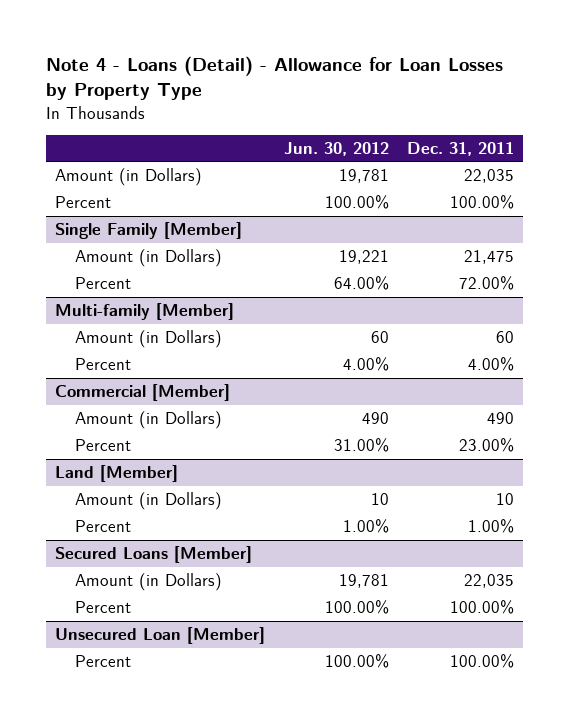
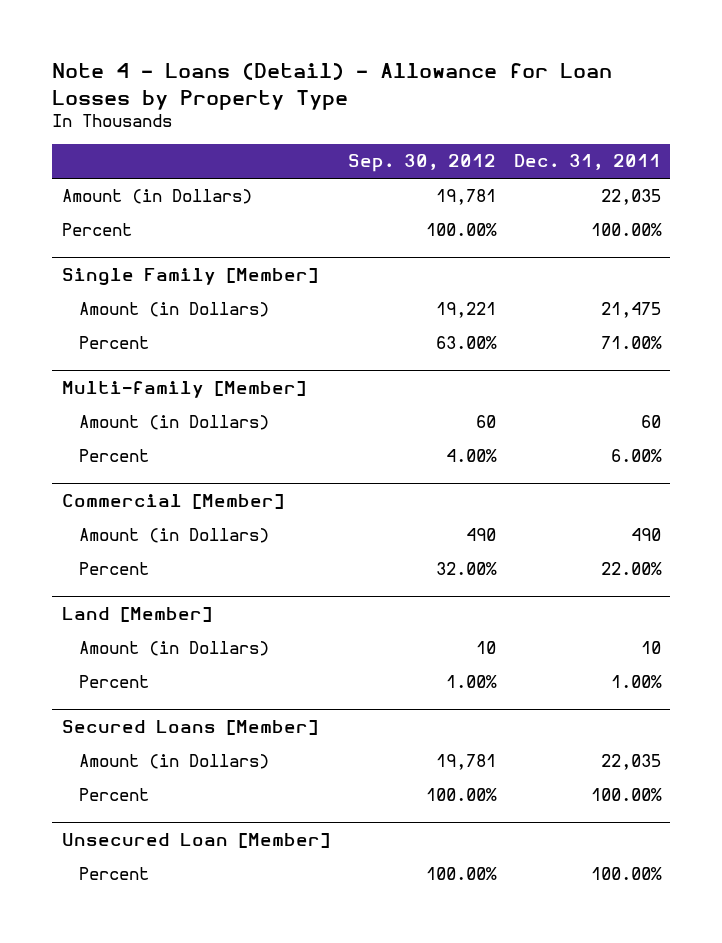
[283,141,389,156] Jun. 30, 2012 -> none
none -> [347,154,496,173] Sep. 30, 2012
[459,275,515,290] 72.00% -> [600,336,662,350] 71.00%
[468,356,515,371] 4.00% -> [610,449,662,463] 6.00%
[459,437,515,452] 23.00% -> [600,562,662,576] 22.00%

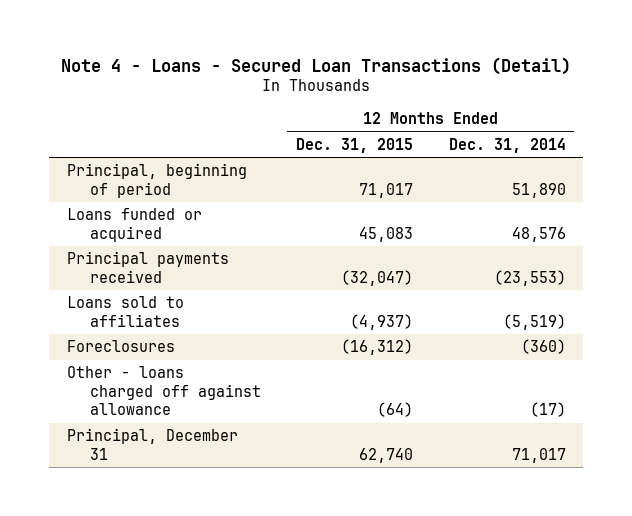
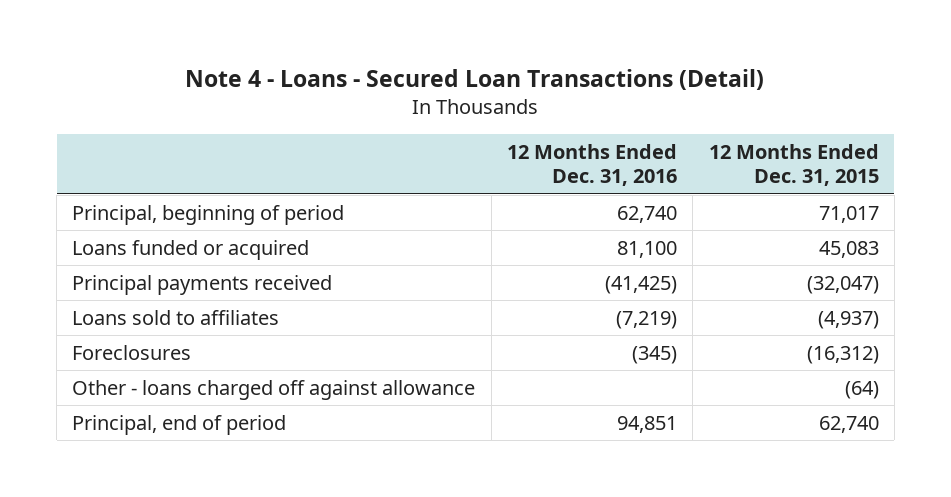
[448,137,566,153] Dec. 31, 2014 -> none
none -> [506,143,677,187] 12 Months Ended Dec. 31, 2016
[66,428,238,460] Principal, December 31 -> [72,414,287,435] Principal, end of period

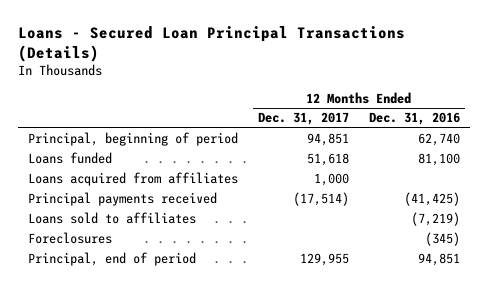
[185,69,765,91] Note 4 - Loans - Secured Loan Transactions (Detail) -> [18,26,406,63] Loans - Secured Loan Principal Transactions (Details)
[708,143,879,187] 12 Months Ended Dec. 31, 2015 -> none
none -> [258,112,350,126] Dec. 31, 2017
[72,239,310,260] Loans funded or acquired -> [28,152,113,165] Loans funded
none -> [28,172,239,187] Loans acquired from affiliates
[72,379,476,400] Other - loans charged off against allowance -> none

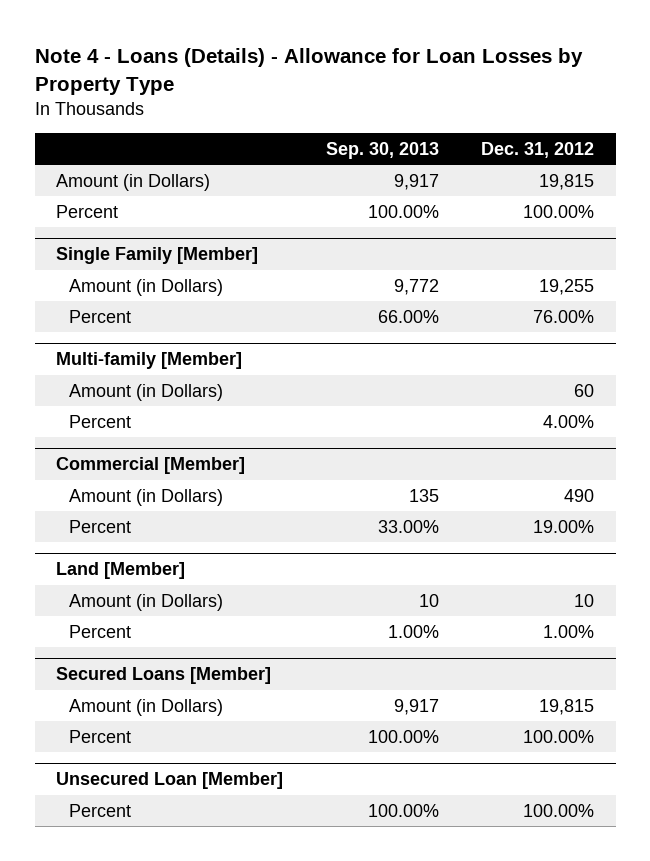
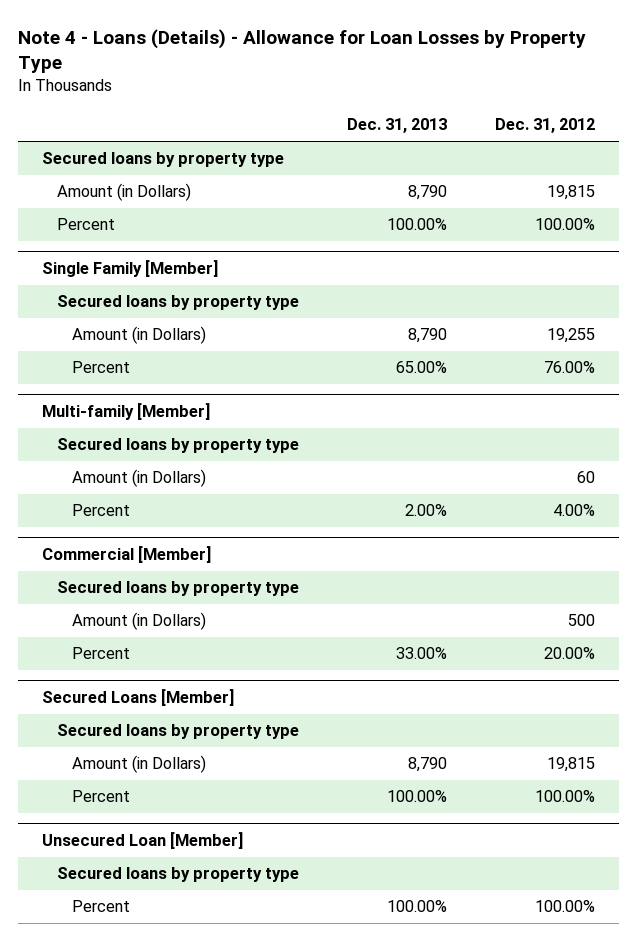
[325,142,439,160] Sep. 30, 2013 -> none
none -> [347,118,448,134] Dec. 31, 2013
none -> [42,152,285,168] Secured loans by property type
none -> [56,295,299,311] Secured loans by property type
none -> [56,438,299,454] Secured loans by property type
[56,562,186,580] Land [Member] -> none
[69,593,224,611] Amount (in Dollars) -> none
[69,624,132,638] Percent -> none
none -> [56,581,299,597] Secured loans by property type
[564,488,595,502] 490 -> [568,614,596,627] 500
[533,519,595,533] 19.00% -> [544,647,596,660] 20.00%
none -> [56,724,299,740] Secured loans by property type
none -> [56,867,299,883] Secured loans by property type

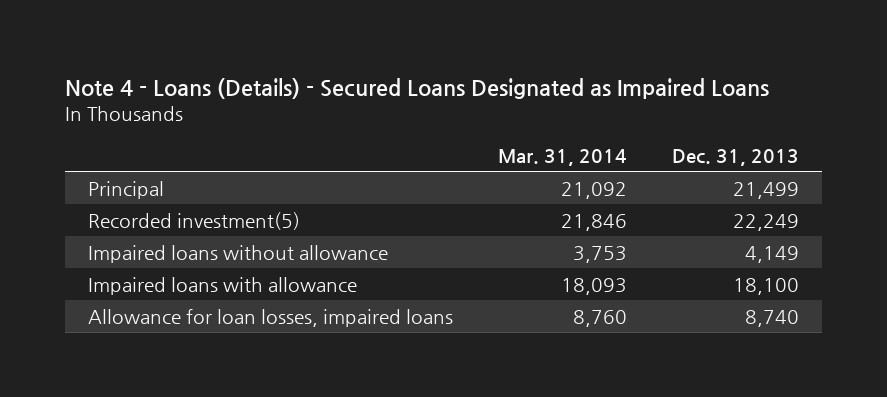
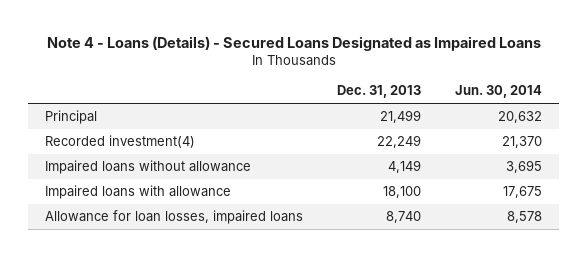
[498,148,628,166] Mar. 31, 2014 -> none
none -> [455,85,543,99] Jun. 30, 2014
[87,211,300,230] Recorded investment(5) -> [45,135,196,149] Recorded investment(4)

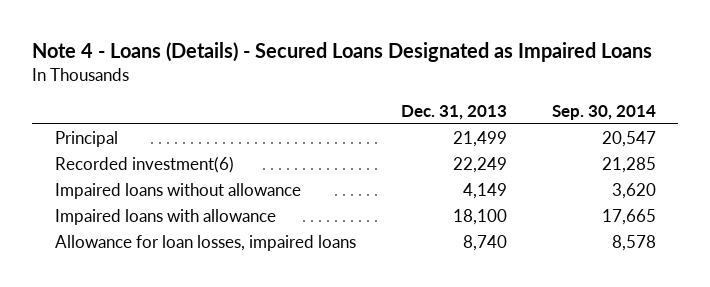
[455,85,543,99] Jun. 30, 2014 -> none
none -> [551,104,656,120] Sep. 30, 2014
[45,135,196,149] Recorded investment(4) -> [54,155,234,173] Recorded investment(6)

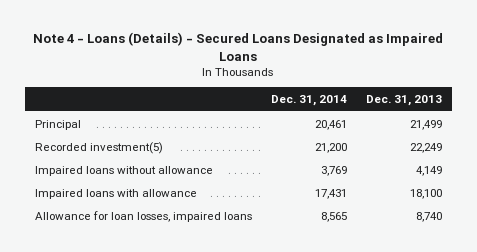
[551,104,656,120] Sep. 30, 2014 -> none
none -> [270,95,347,107] Dec. 31, 2014
[54,155,234,173] Recorded investment(6) -> [34,141,163,154] Recorded investment(5)

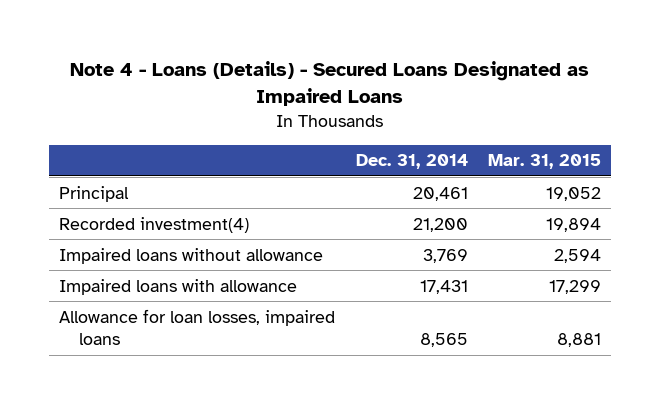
[365,95,442,107] Dec. 31, 2013 -> none
none -> [488,154,602,170] Mar. 31, 2015
[34,141,163,154] Recorded investment(5) -> [59,216,250,233] Recorded investment(4)

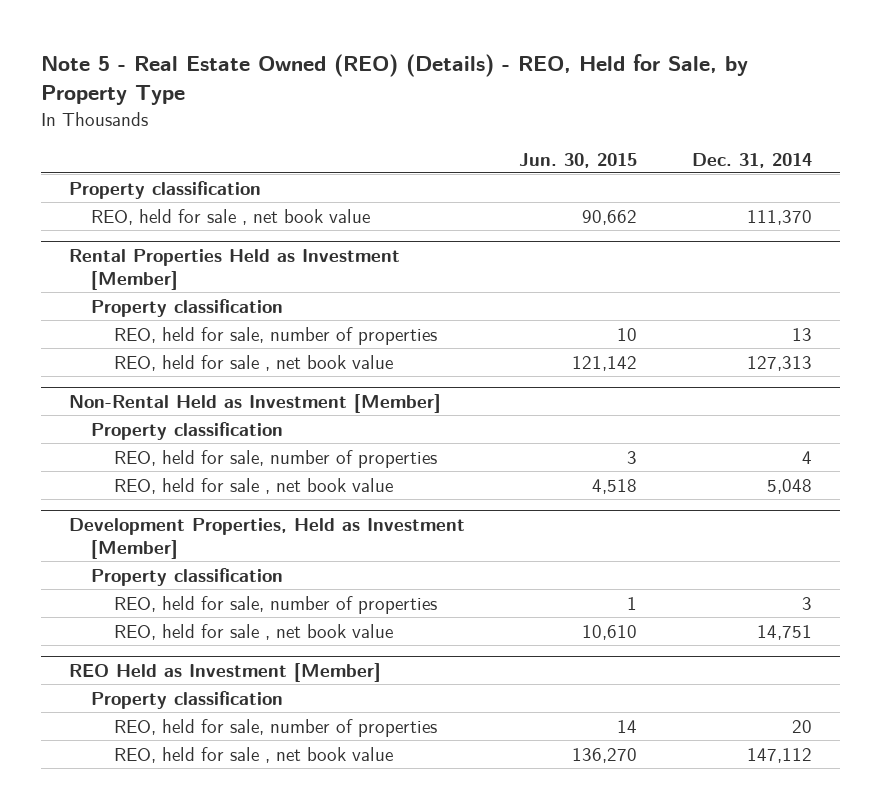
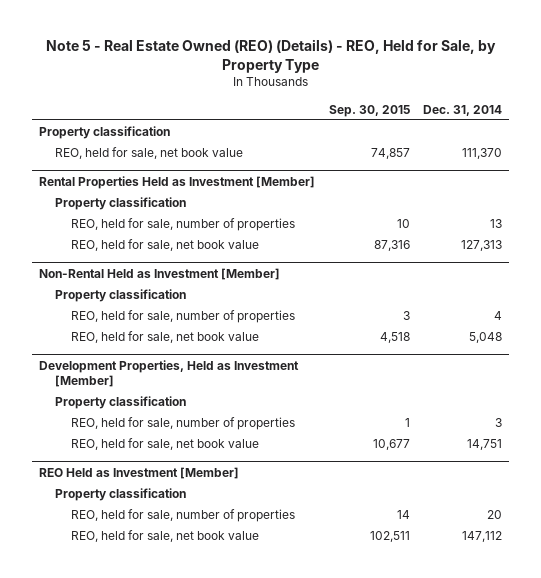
[519,152,638,168] Jun. 30, 2015 -> none
none -> [328,104,410,117] Sep. 30, 2015
[91,208,371,225] REO, held for sale , net book value -> [55,147,244,160] REO, held for sale, net book value
[113,354,393,371] REO, held for sale , net book value -> [71,239,260,252] REO, held for sale, net book value
[113,477,393,494] REO, held for sale , net book value -> [71,331,260,344] REO, held for sale, net book value
[113,623,393,640] REO, held for sale , net book value -> [71,438,260,451] REO, held for sale, net book value
[113,746,393,763] REO, held for sale , net book value -> [71,530,260,543] REO, held for sale, net book value

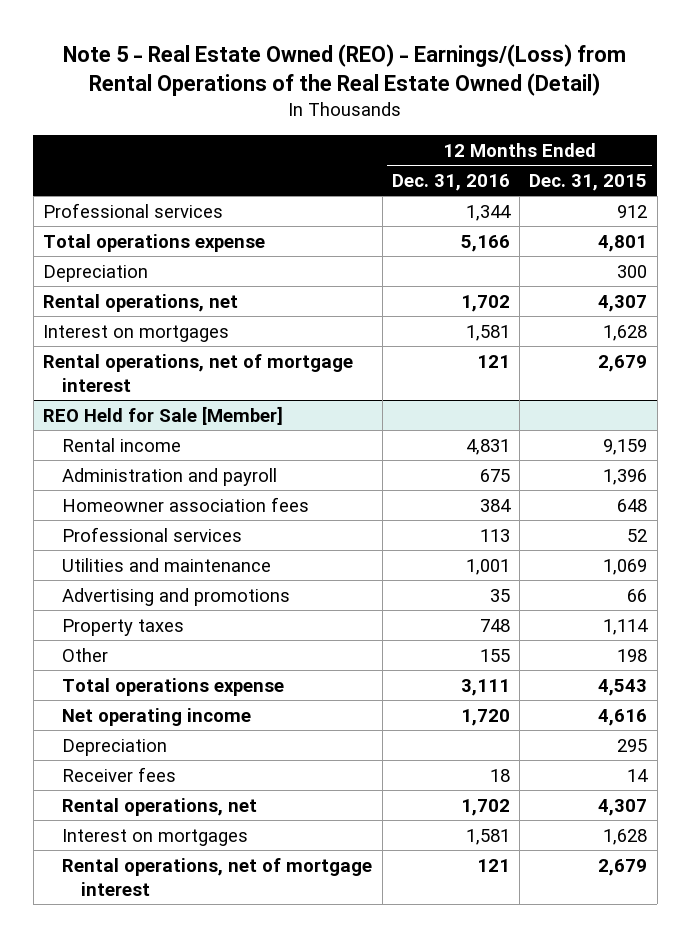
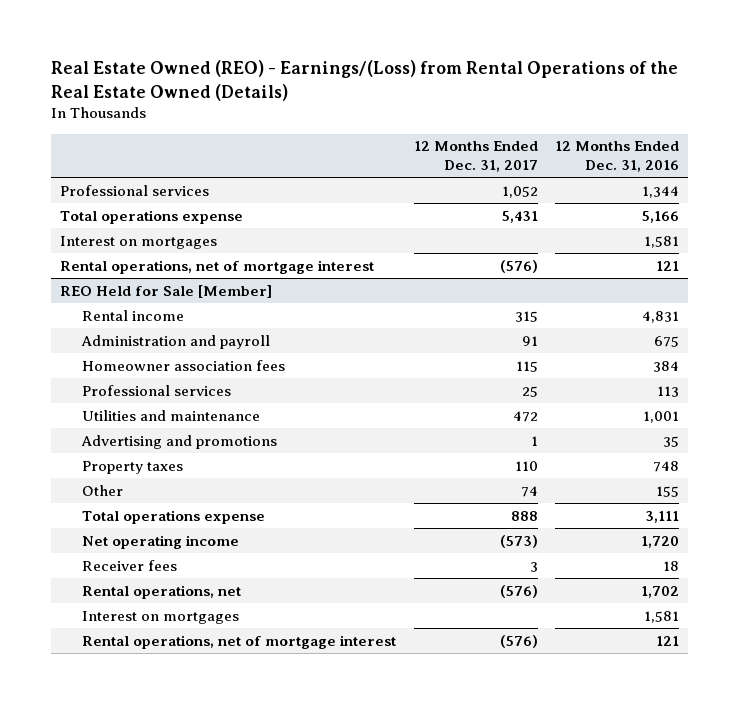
[63,44,627,97] Note 5 - Real Estate Owned (REO) - Earnings/(Loss) from Rental Operations of the Real Estate Owned (Detail) -> [50,60,678,101] Real Estate Owned (REO) - Earnings/(Loss) from Rental Operations of the Real Estate Owned (Details)
[529,173,648,191] Dec. 31, 2015 -> none
none -> [413,141,538,173] 12 Months Ended Dec. 31, 2017
[43,264,149,282] Depreciation -> none
[43,293,239,312] Rental operations, net -> none
[62,738,168,756] Depreciation -> none

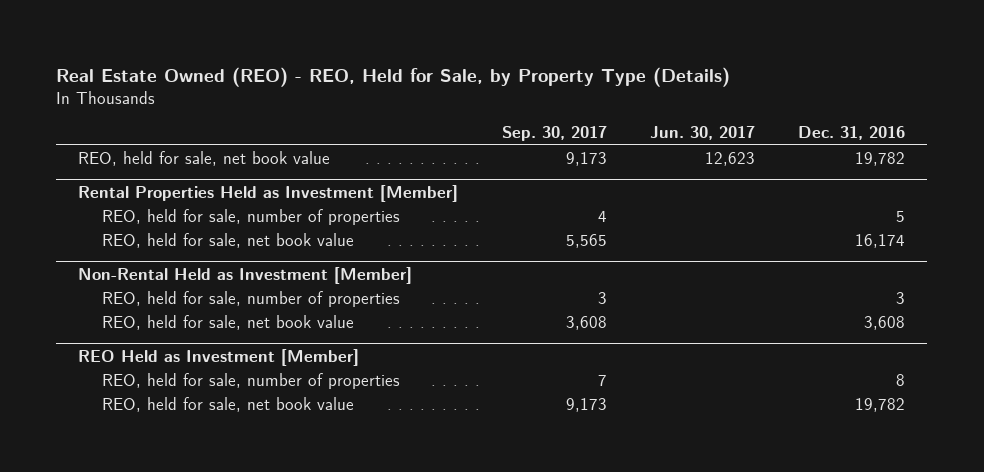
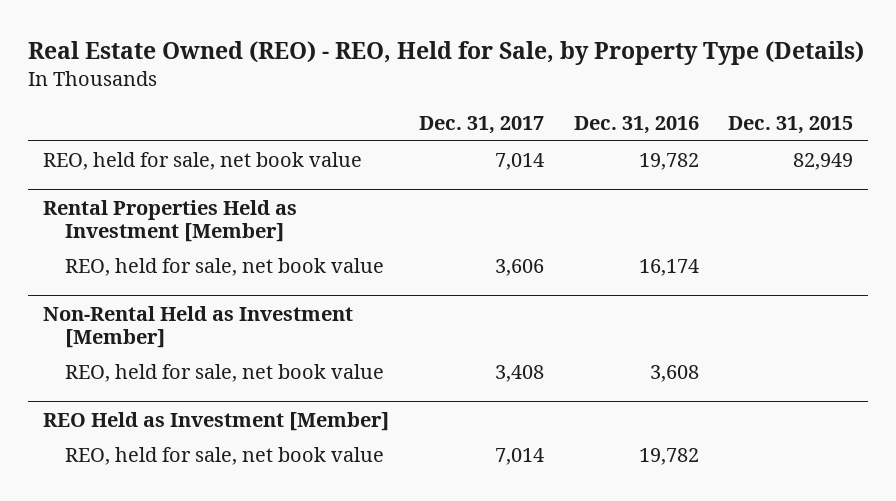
[501,126,607,142] Sep. 30, 2017 -> none
[649,126,755,141] Jun. 30, 2017 -> none
none -> [418,116,544,135] Dec. 31, 2017
none -> [728,116,854,135] Dec. 31, 2015
[102,208,401,225] REO, held for sale, number of properties -> none
[102,290,401,307] REO, held for sale, number of properties -> none
[102,372,401,389] REO, held for sale, number of properties -> none

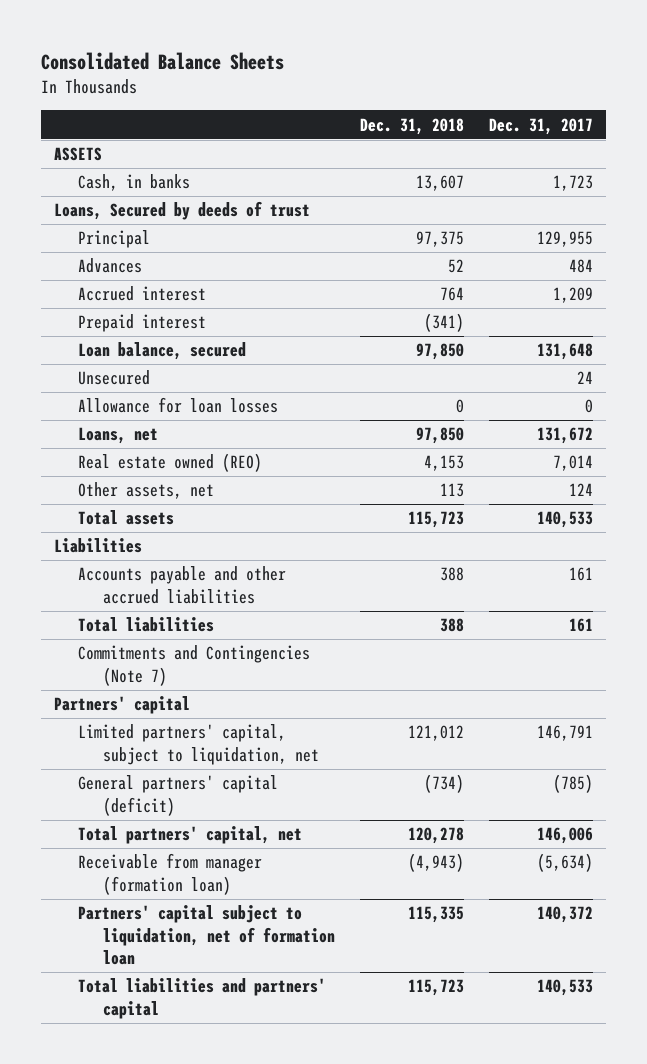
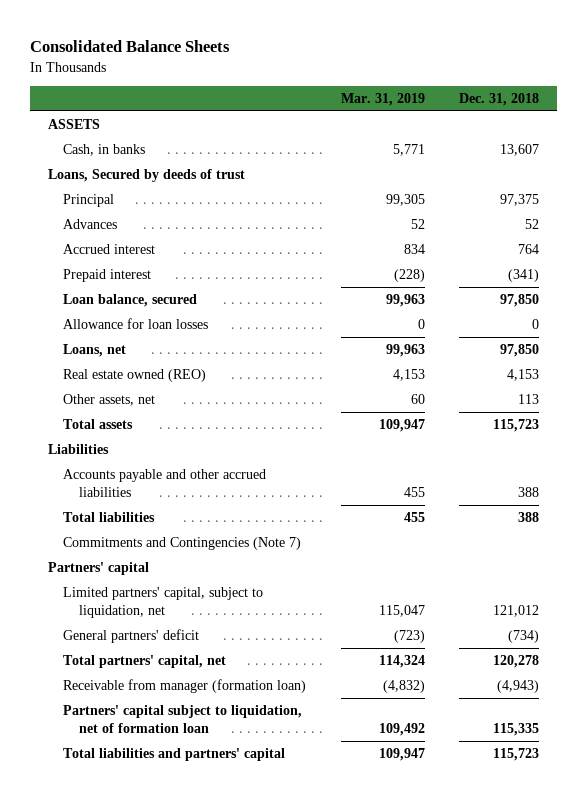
[489,117,594,135] Dec. 31, 2017 -> none
none -> [340,92,425,106] Mar. 31, 2019
[78,370,151,386] Unsecured -> none
[78,775,279,816] General partners' capital (deficit) -> [63,629,200,644] General partners' deficit

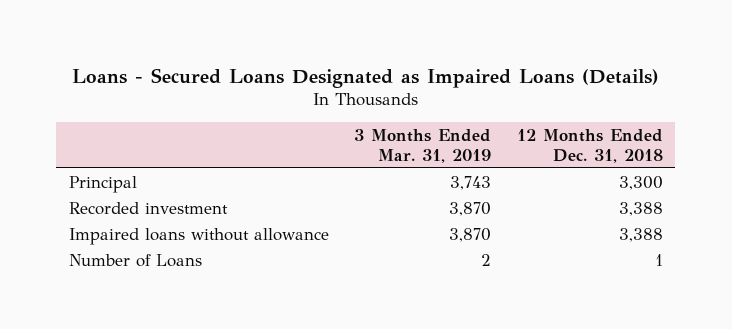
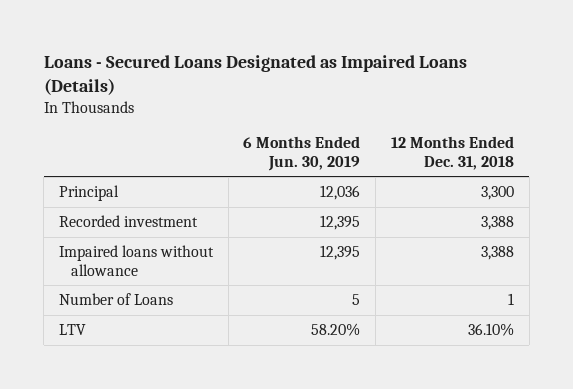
[354,128,492,163] 3 Months Ended Mar. 31, 2019 -> none
none -> [243,136,361,171] 6 Months Ended Jun. 30, 2019
none -> [58,324,86,336] LTV

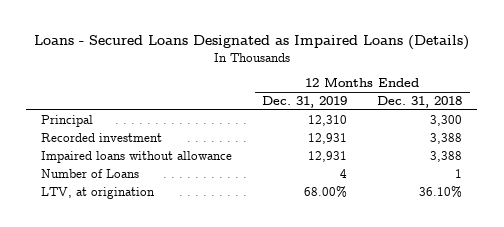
[243,136,361,171] 6 Months Ended Jun. 30, 2019 -> none
none -> [262,96,348,109] Dec. 31, 2019
[58,324,86,336] LTV -> [41,187,156,200] LTV, at origination

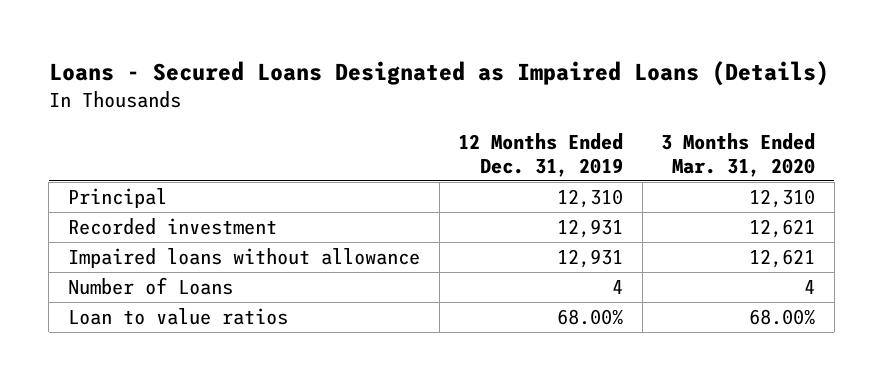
[377,96,463,109] Dec. 31, 2018 -> none
none -> [661,132,816,177] 3 Months Ended Mar. 31, 2020
[41,187,156,200] LTV, at origination -> [67,307,288,325] Loan to value ratios

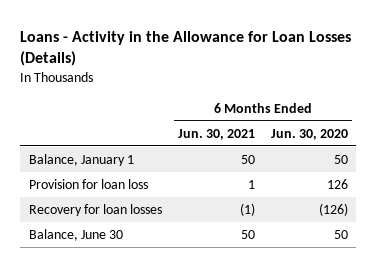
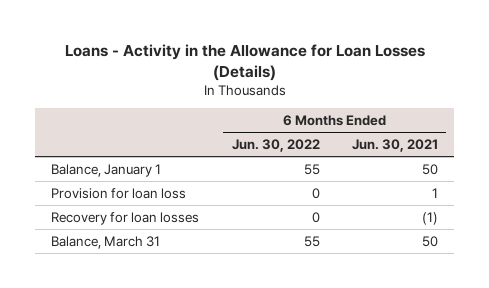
[271,128,349,140] Jun. 30, 2020 -> none
none -> [231,138,320,152] Jun. 30, 2022
[28,229,123,242] Balance, June 30 -> [51,235,161,249] Balance, March 31

